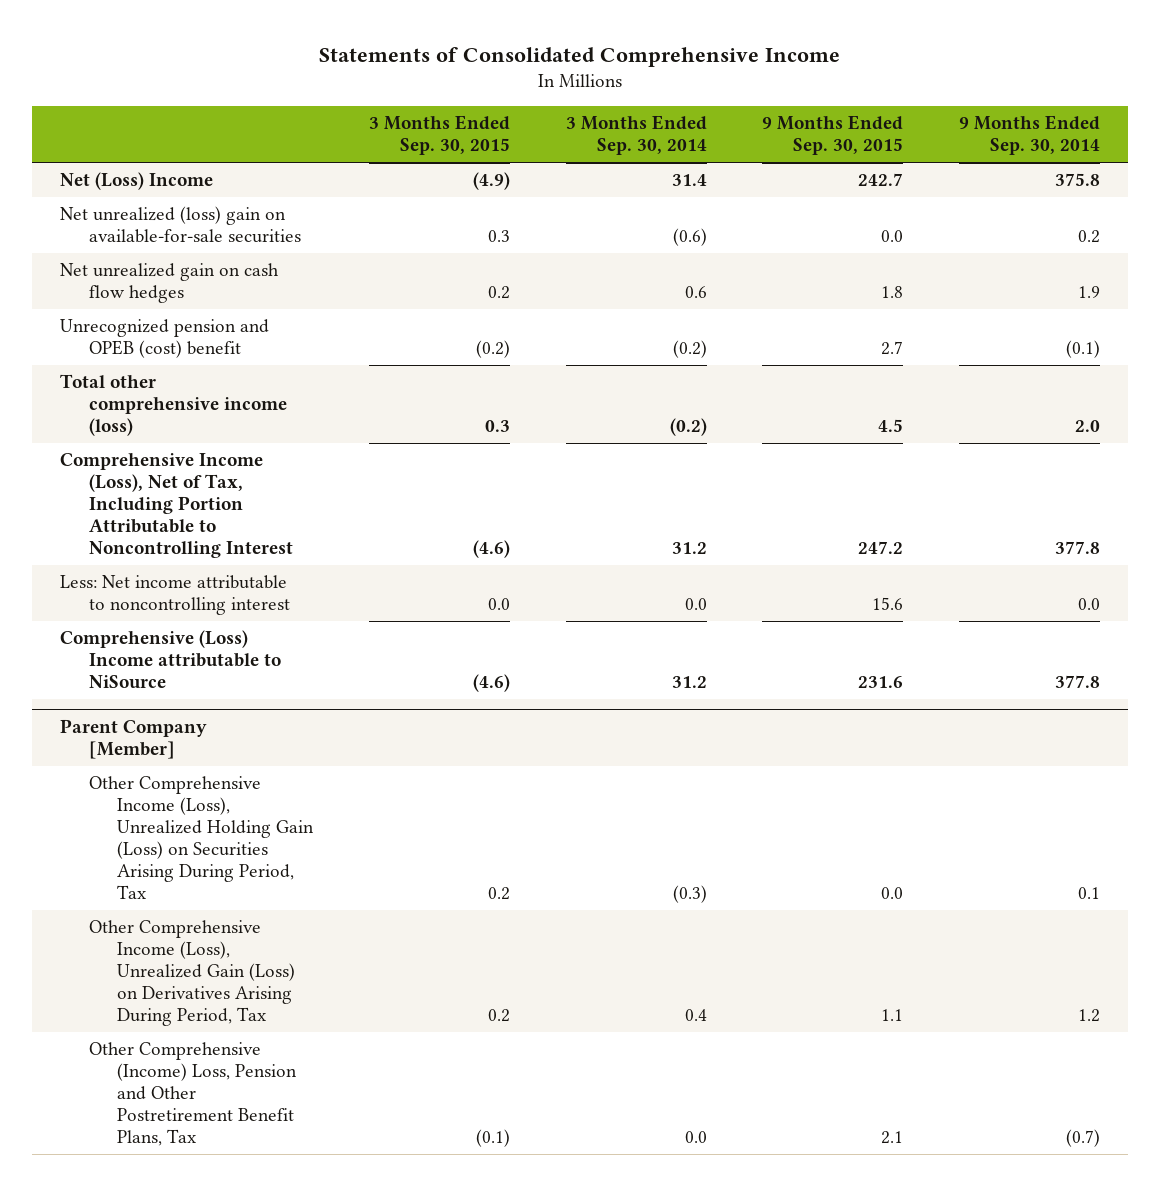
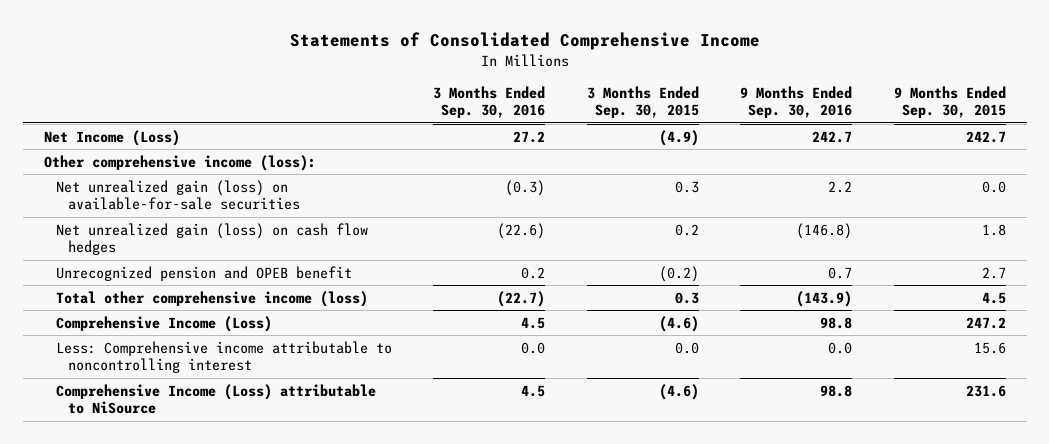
[565,115,707,156] 3 Months Ended Sep. 30, 2014 -> none
[958,115,1100,156] 9 Months Ended Sep. 30, 2014 -> none
none -> [433,86,546,119] 3 Months Ended Sep. 30, 2016
none -> [740,86,853,119] 9 Months Ended Sep. 30, 2016
[59,172,213,191] Net (Loss) Income -> [43,129,180,146] Net Income (Loss)
none -> [43,154,316,171] Other comprehensive income (loss):
[59,206,301,244] Net unrealized (loss) gain on available-for-sale securities -> [55,179,301,211] Net unrealized gain (loss) on available-for-sale securities
[59,263,279,304] Net unrealized gain on cash flow hedges -> [55,222,368,256] Net unrealized gain (loss) on cash flow hedges
[59,319,269,359] Unrecognized pension and OPEB (cost) benefit -> [55,265,352,281] Unrecognized pension and OPEB benefit
[59,719,207,760] Parent Company [Member] -> none
[88,776,315,899] Other Comprehensive Income (Loss), Unrealized Holding Gain (Loss) on Securities Arising During Period, Tax -> none
[88,920,296,1026] Other Comprehensive Income (Loss), Unrealized Gain (Loss) on Derivatives Arising During Period, Tax -> none
[88,1042,298,1146] Other Comprehensive (Income) Loss, Pension and Other Postretirement Benefit Plans, Tax -> none
[59,453,293,558] Comprehensive Income (Loss), Net of Tax, Including Portion Attributable to Noncontrolling Interest -> [55,315,272,332] Comprehensive Income (Loss)
[59,575,290,616] Less: Net income attributable to noncontrolling interest -> [55,340,392,374] Less: Comprehensive income attributable to noncontrolling interest
[59,630,281,690] Comprehensive (Loss) Income attributable to NiSource -> [55,383,376,415] Comprehensive Income (Loss) attributable to NiSource

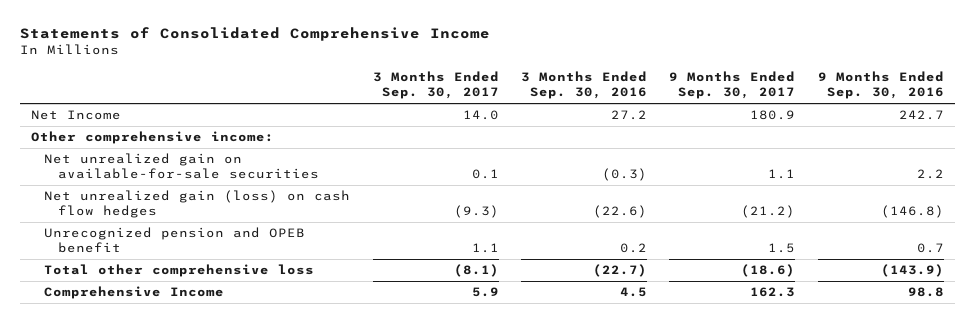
[586,86,699,119] 3 Months Ended Sep. 30, 2015 -> none
[893,86,1006,119] 9 Months Ended Sep. 30, 2015 -> none
none -> [372,71,499,100] 3 Months Ended Sep. 30, 2017
none -> [669,71,796,100] 9 Months Ended Sep. 30, 2017
[43,129,180,146] Net Income (Loss) -> [30,110,121,121] Net Income
[43,154,316,171] Other comprehensive income (loss): -> [30,131,274,145] Other comprehensive income:
[55,179,301,211] Net unrealized gain (loss) on available-for-sale securities -> [44,153,320,180] Net unrealized gain on available-for-sale securities
[55,340,392,374] Less: Comprehensive income attributable to noncontrolling interest -> none
[55,383,376,415] Comprehensive Income (Loss) attributable to NiSource -> none
[55,290,368,307] Total other comprehensive income (loss) -> [44,264,315,278] Total other comprehensive loss
[55,315,272,332] Comprehensive Income (Loss) -> [44,286,225,300] Comprehensive Income

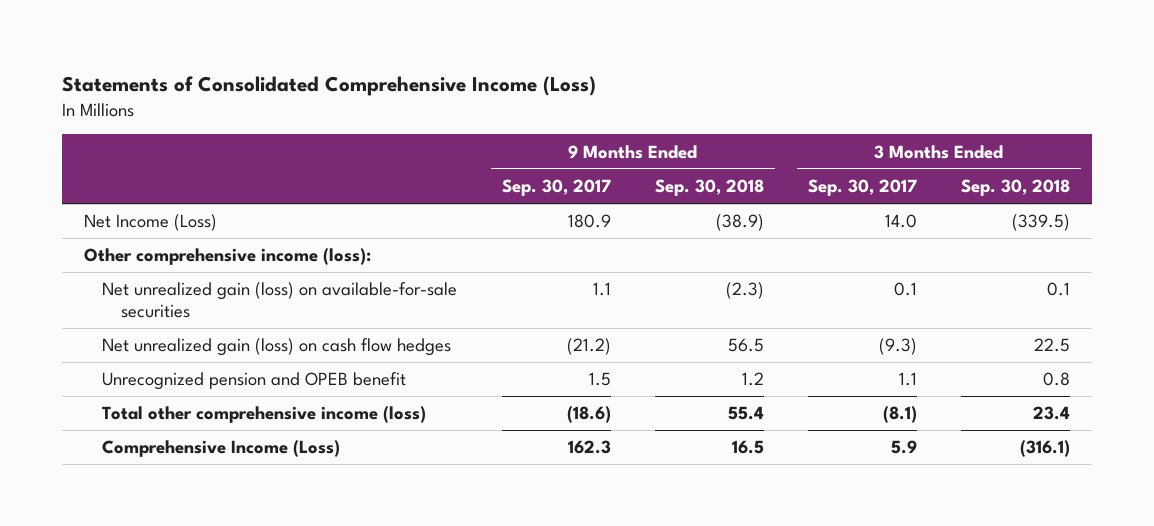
[19,27,490,42] Statements of Consolidated Comprehensive Income -> [62,75,597,96] Statements of Consolidated Comprehensive Income (Loss)
[520,71,647,100] 3 Months Ended Sep. 30, 2016 -> none
[817,71,944,100] 9 Months Ended Sep. 30, 2016 -> none
none -> [654,178,764,196] Sep. 30, 2018
none -> [961,178,1071,196] Sep. 30, 2018
[30,110,121,121] Net Income -> [84,214,218,232] Net Income (Loss)
[30,131,274,145] Other comprehensive income: -> [84,248,372,266] Other comprehensive income (loss):
[44,153,320,180] Net unrealized gain on available-for-sale securities -> [102,282,458,318] Net unrealized gain (loss) on available-for-sale securities
[44,264,315,278] Total other comprehensive loss -> [102,406,427,424] Total other comprehensive income (loss)
[44,286,225,300] Comprehensive Income -> [102,440,341,458] Comprehensive Income (Loss)

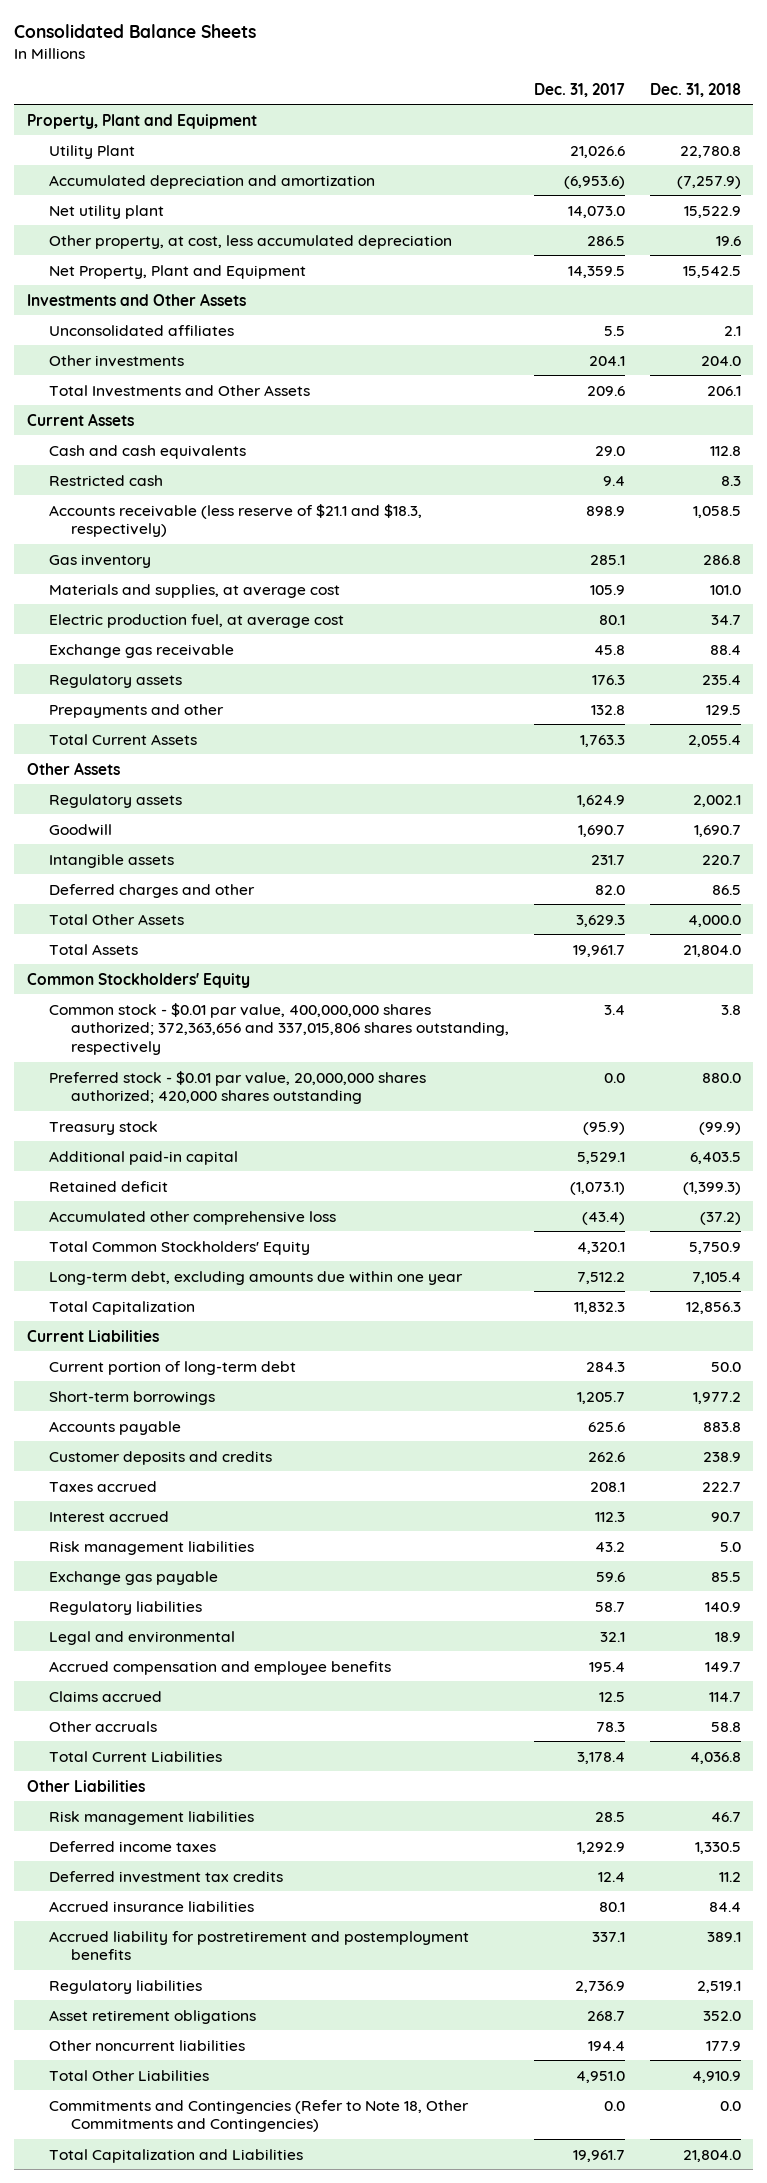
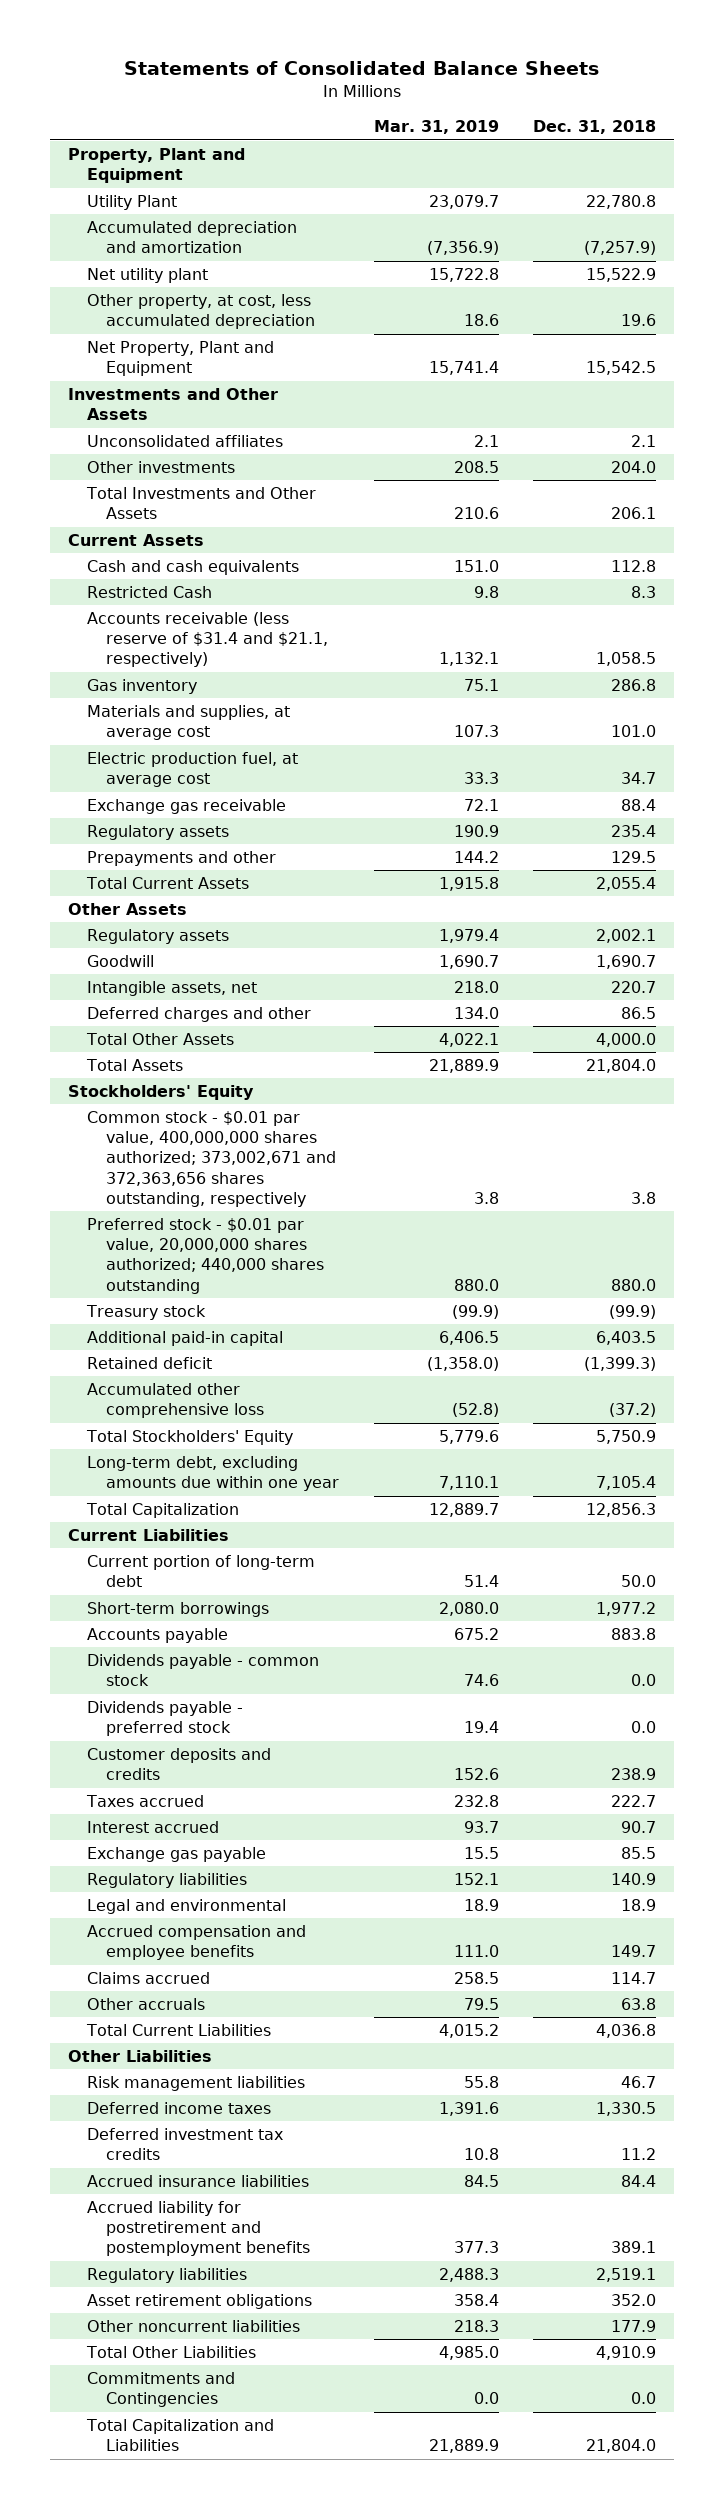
[14,23,257,38] Consolidated Balance Sheets -> [124,61,600,76] Statements of Consolidated Balance Sheets
[533,82,625,97] Dec. 31, 2017 -> none
none -> [373,120,499,135] Mar. 31, 2019
[48,474,163,486] Restricted cash -> [86,586,212,599] Restricted Cash
[48,503,422,538] Accounts receivable (less reserve of $21.1 and $18.3, respectively) -> [86,612,328,668] Accounts receivable (less reserve of $31.4 and $21.1, respectively)
[48,853,174,868] Intangible assets -> [86,981,257,997] Intangible assets, net
[26,972,250,988] Common Stockholders' Equity -> [67,1085,254,1101] Stockholders' Equity
[48,1002,509,1056] Common stock - $0.01 par value, 400,000,000 shares authorized; 372,363,656 and 337,015,806 shares outstanding, respectively -> [86,1111,336,1207] Common stock - $0.01 par value, 400,000,000 shares authorized; 373,002,671 and 372,363,656 shares outstanding, respectively
[48,1070,426,1105] Preferred stock - $0.01 par value, 20,000,000 shares authorized; 420,000 shares outstanding -> [86,1218,324,1294] Preferred stock - $0.01 par value, 20,000,000 shares authorized; 440,000 shares outstanding
[48,1240,310,1255] Total Common Stockholders' Equity -> [85,1430,293,1446] Total Stockholders' Equity
none -> [86,1654,319,1687] Dividends payable - common stock
none -> [86,1701,243,1737] Dividends payable - preferred stock
[48,1540,254,1555] Risk management liabilities -> none
[710,1721,741,1732] 58.8 -> [621,1998,657,2011] 63.8
[48,2099,469,2133] Commitments and Contingencies (Refer to Note 18, Other Commitments and Contingencies) -> [86,2372,235,2408] Commitments and Contingencies

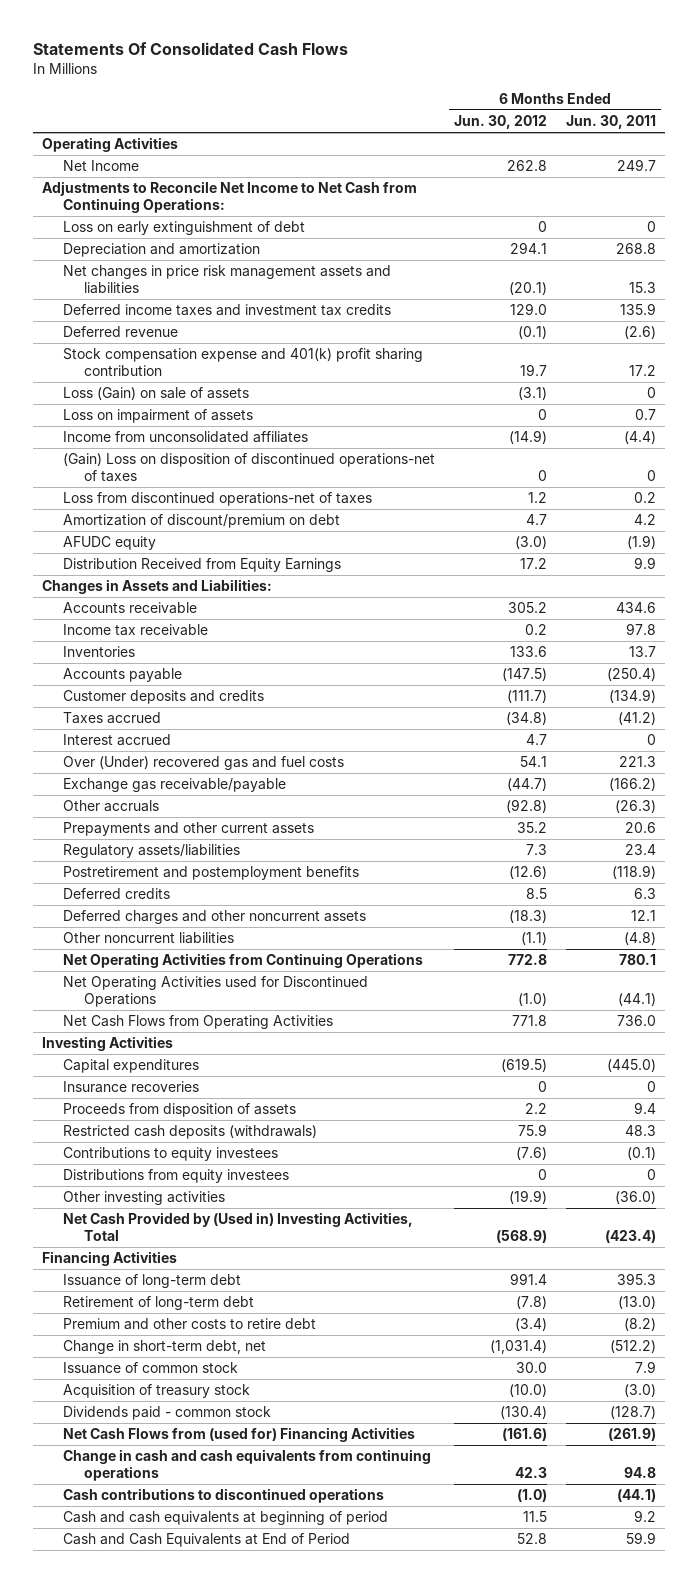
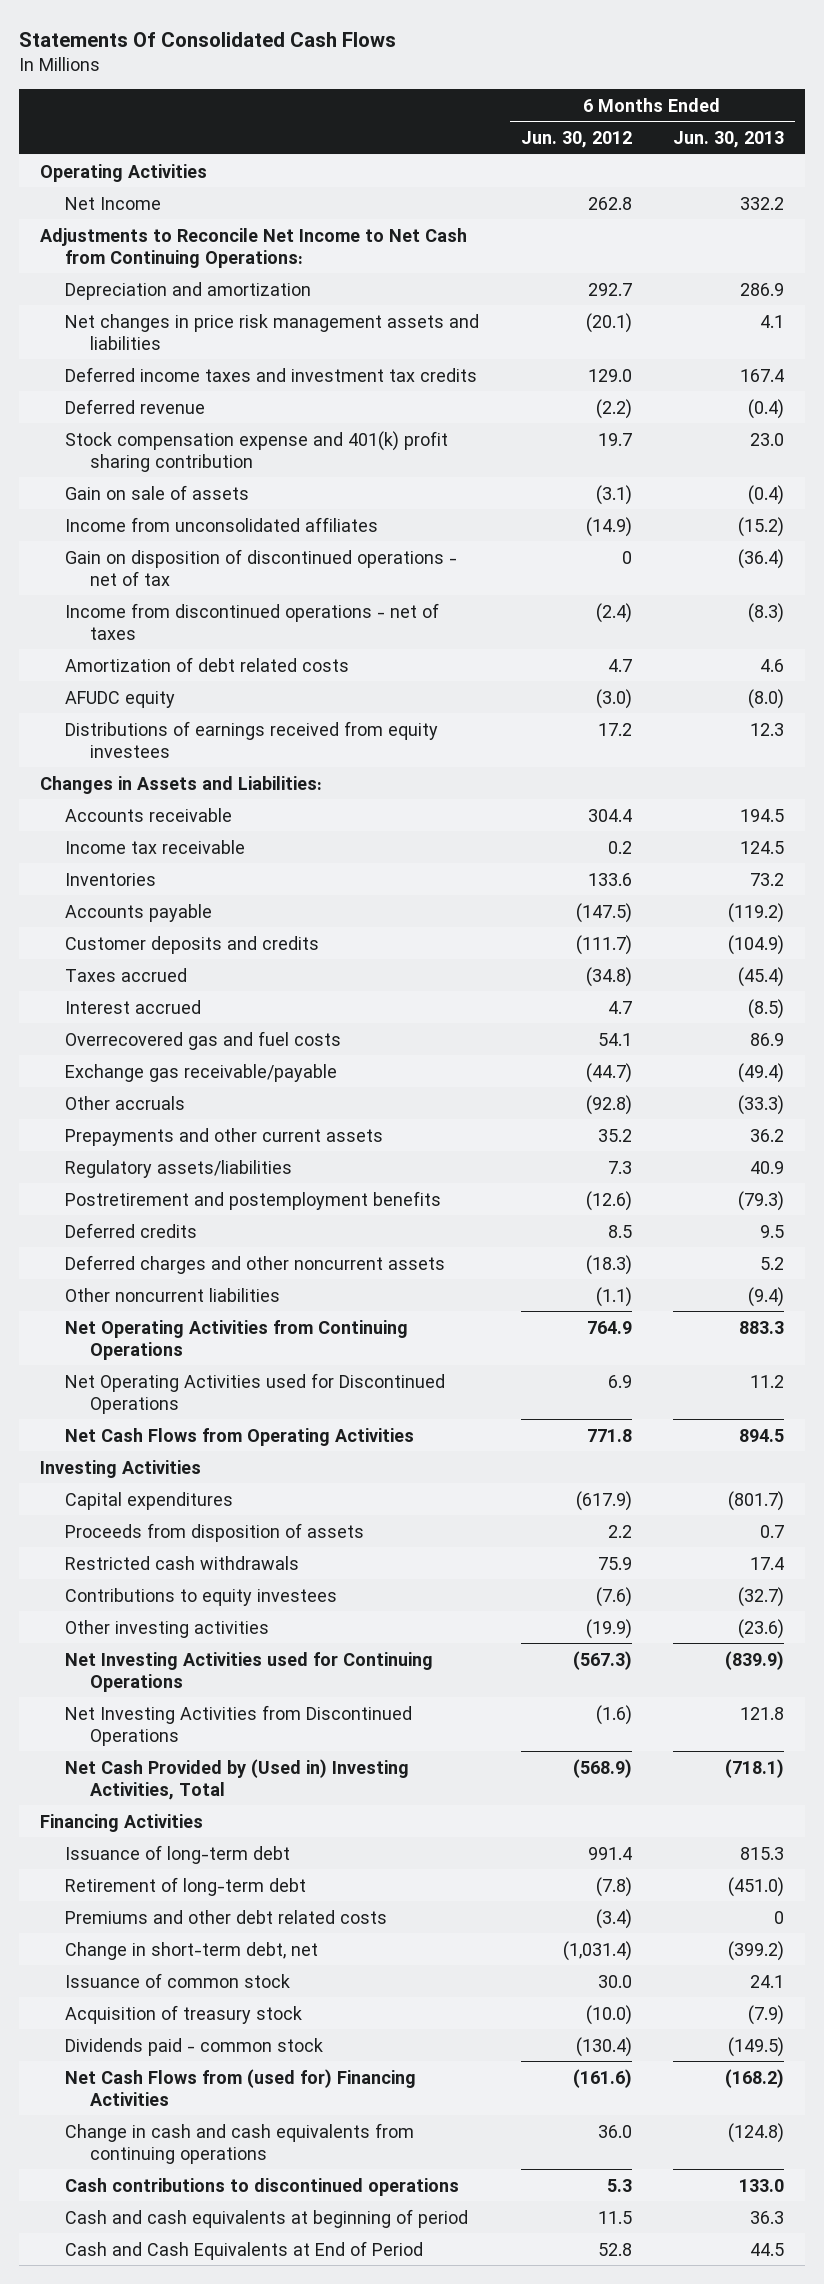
[565,115,656,130] Jun. 30, 2011 -> none
none -> [673,130,785,148] Jun. 30, 2013
[63,221,306,236] Loss on early extinguishment of debt -> none
[509,242,547,255] 294.1 -> [587,282,632,296] 292.7
[517,326,547,340] (0.1) -> [595,398,632,419] (2.2)
[63,409,254,424] Loss on impairment of assets -> none
[63,387,250,401] Loss (Gain) on sale of assets -> [64,484,249,500] Gain on sale of assets
[63,453,436,482] (Gain) Loss on disposition of discontinued operations-net of taxes -> [64,548,457,586] Gain on disposition of discontinued operations - net of tax
[63,492,373,507] Loss from discontinued operations-net of taxes -> [64,602,439,640] Income from discontinued operations - net of taxes
[527,492,547,504] 1.2 -> [595,602,632,623] (2.4)
[63,514,341,529] Amortization of discount/premium on debt -> [64,656,349,672] Amortization of debt related costs
[63,558,342,573] Distribution Received from Equity Earnings -> [64,720,438,758] Distributions of earnings received from equity investees
[507,602,547,614] 305.2 -> [587,808,632,822] 304.4
[63,756,345,771] Over (Under) recovered gas and fuel costs -> [64,1030,341,1050] Overrecovered gas and fuel costs
[507,954,547,966] 772.8 -> [586,1320,632,1334] 764.9
[517,992,547,1006] (1.0) -> [607,1374,632,1388] 6.9
[63,1081,200,1094] Insurance recoveries -> none
[500,1058,547,1073] (619.5) -> [575,1490,632,1511] (617.9)
[63,1125,318,1140] Restricted cash deposits (withdrawals) -> [64,1555,299,1570] Restricted cash withdrawals
[63,1169,290,1184] Distributions from equity investees -> none
none -> [64,1651,433,1692] Net Investing Activities used for Continuing Operations
none -> [64,1704,412,1746] Net Investing Activities from Discontinued Operations
[63,1318,317,1331] Premium and other costs to retire debt -> [64,1909,387,1924] Premiums and other debt related costs
[514,1466,547,1478] 42.3 -> [597,2124,632,2138] 36.0
[516,1489,547,1503] (1.0) -> [606,2178,632,2192] 5.3

